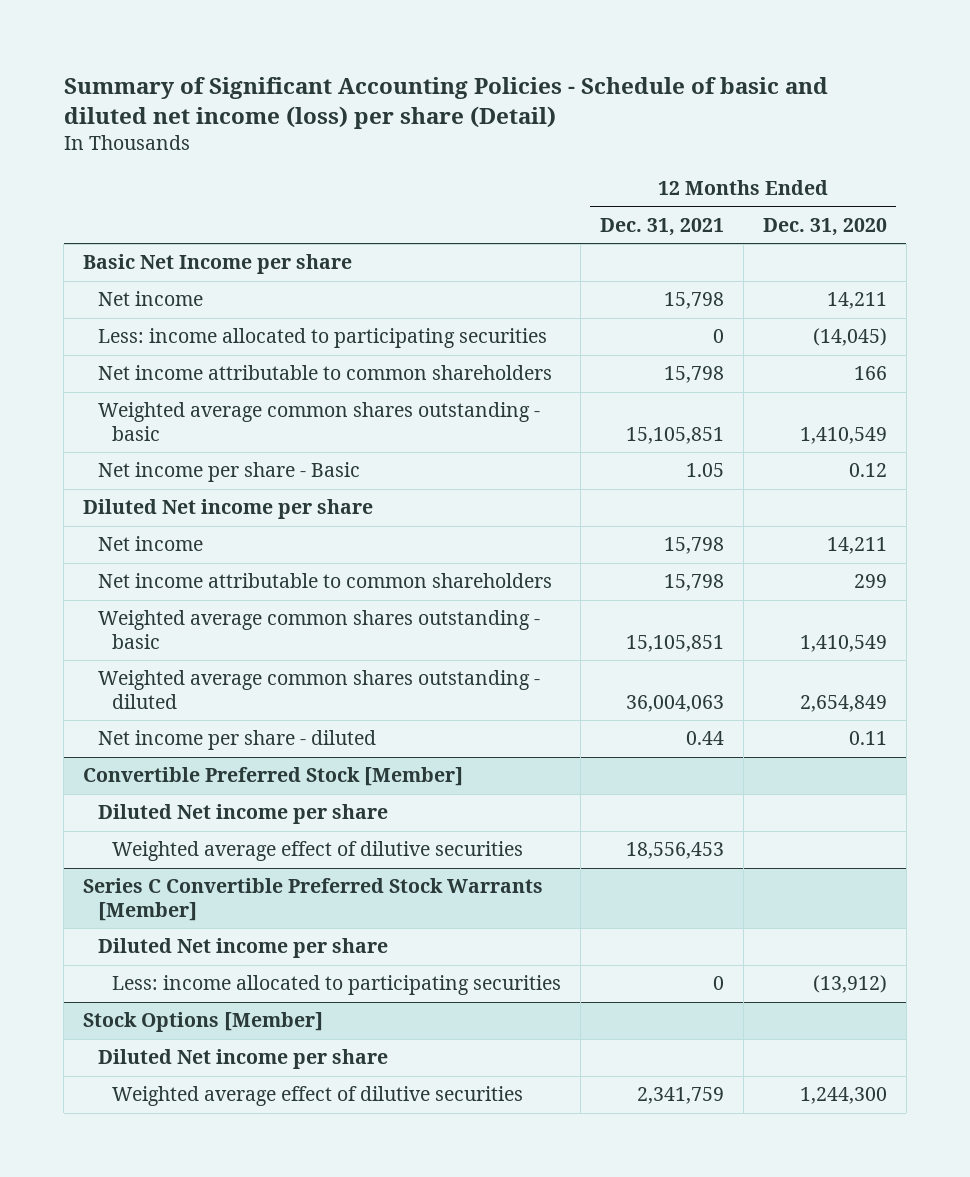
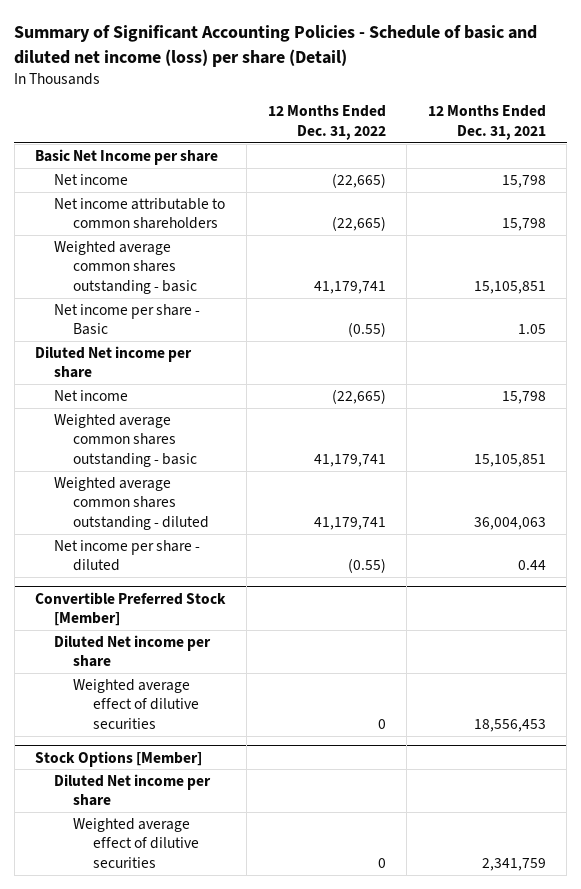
[762,218,887,237] Dec. 31, 2020 -> none
none -> [267,105,386,140] 12 Months Ended Dec. 31, 2022
[97,328,547,349] Less: income allocated to participating securities -> none
[97,573,552,589] Net income attributable to common shareholders -> none
[83,878,544,921] Series C Convertible Preferred Stock Warrants [Member] -> none
[97,938,388,959] Diluted Net income per share -> none
[111,975,561,996] Less: income allocated to participating securities -> none

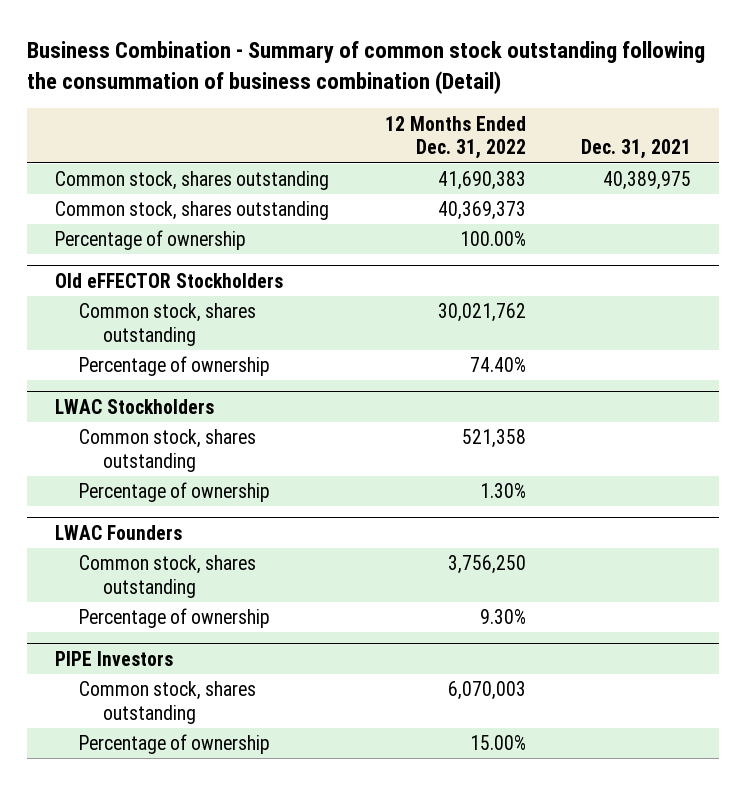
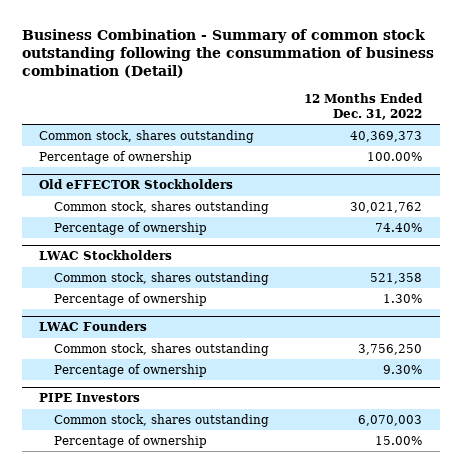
[581,139,692,160] Dec. 31, 2021 -> none
[55,171,330,191] Common stock, shares outstanding -> none

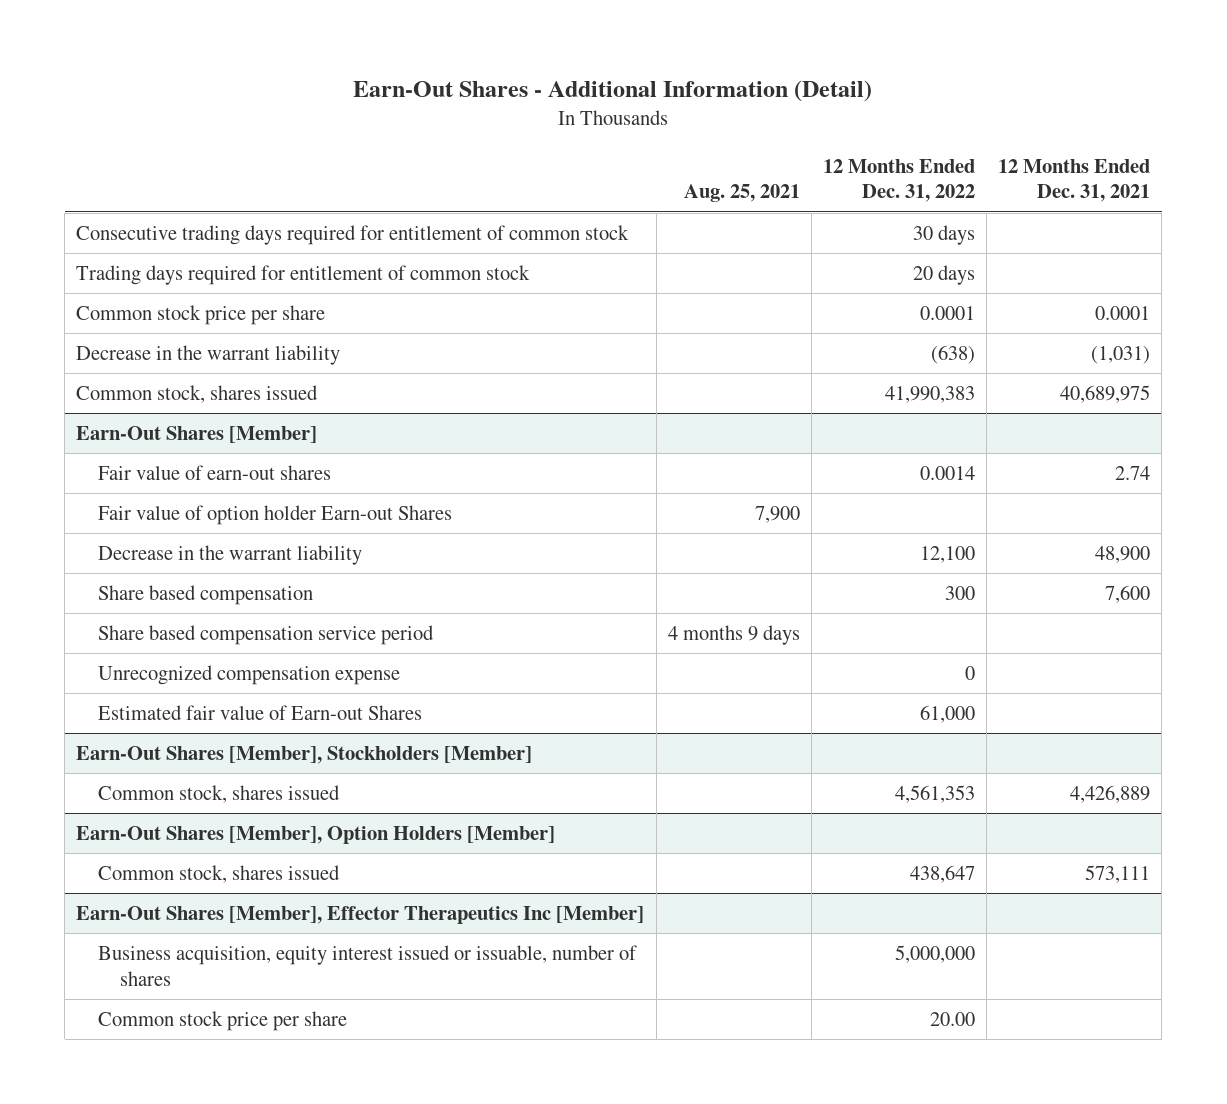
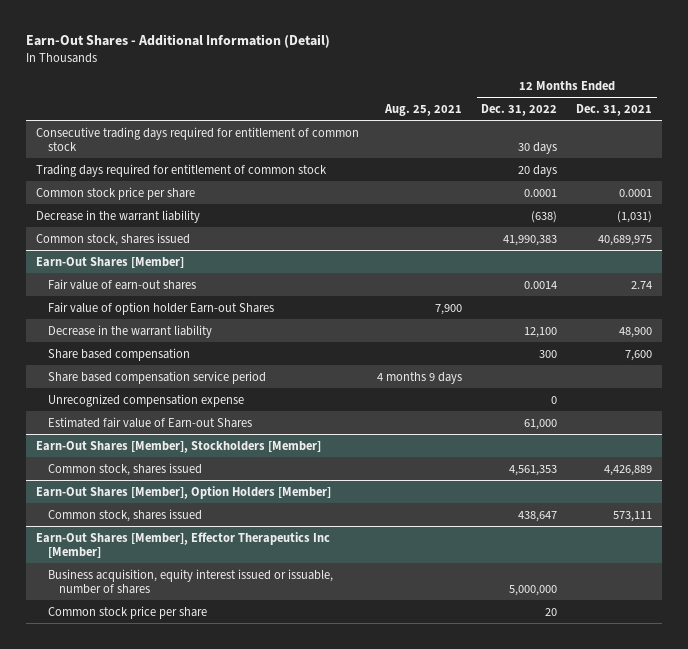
[930,1012,976,1027] 20.00 -> [545,607,558,616] 20

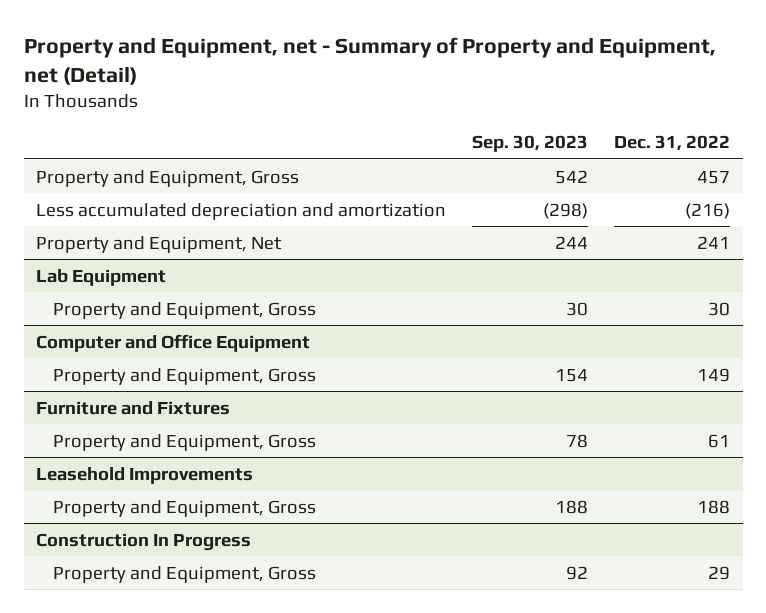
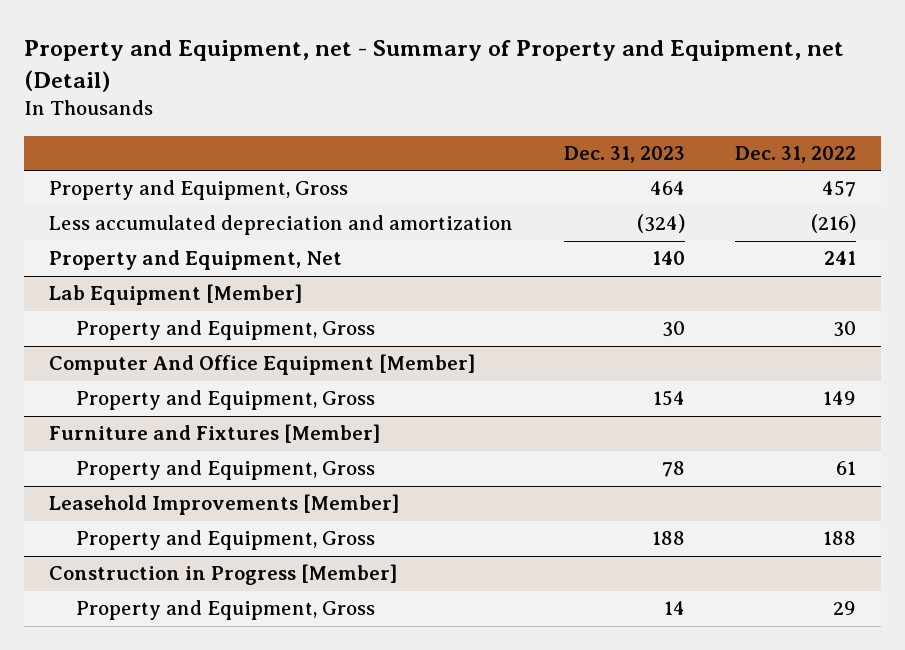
[472,135,589,153] Sep. 30, 2023 -> none
none -> [563,146,685,164] Dec. 31, 2023
[36,268,167,286] Lab Equipment -> [49,284,303,306] Lab Equipment [Member]
[36,333,311,352] Computer and Office Equipment -> [49,354,476,376] Computer And Office Equipment [Member]
[36,400,231,415] Furniture and Fixtures -> [49,424,381,444] Furniture and Fixtures [Member]
[36,466,254,484] Leasehold Improvements -> [49,494,400,516] Leasehold Improvements [Member]
[36,532,252,551] Construction In Progress -> [49,564,398,586] Construction in Progress [Member]

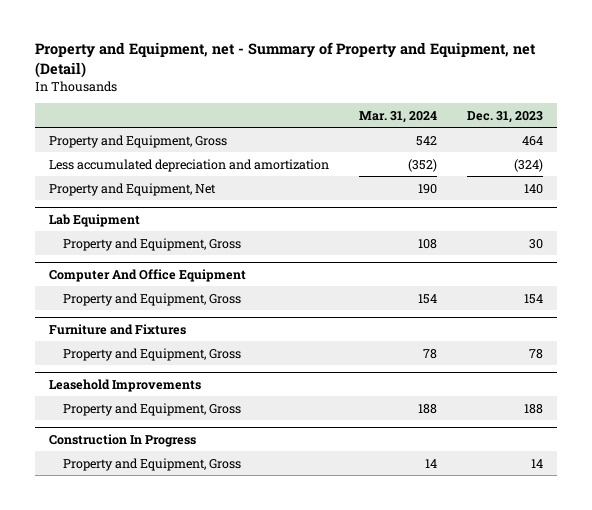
[734,146,856,164] Dec. 31, 2022 -> none
none -> [359,110,438,123] Mar. 31, 2024
[49,284,303,306] Lab Equipment [Member] -> [49,213,141,227] Lab Equipment
[49,354,476,376] Computer And Office Equipment [Member] -> [49,268,247,282] Computer And Office Equipment
[49,424,381,444] Furniture and Fixtures [Member] -> [49,323,187,335] Furniture and Fixtures
[49,494,400,516] Leasehold Improvements [Member] -> [49,378,202,392] Leasehold Improvements
[49,564,398,586] Construction in Progress [Member] -> [49,433,197,447] Construction In Progress

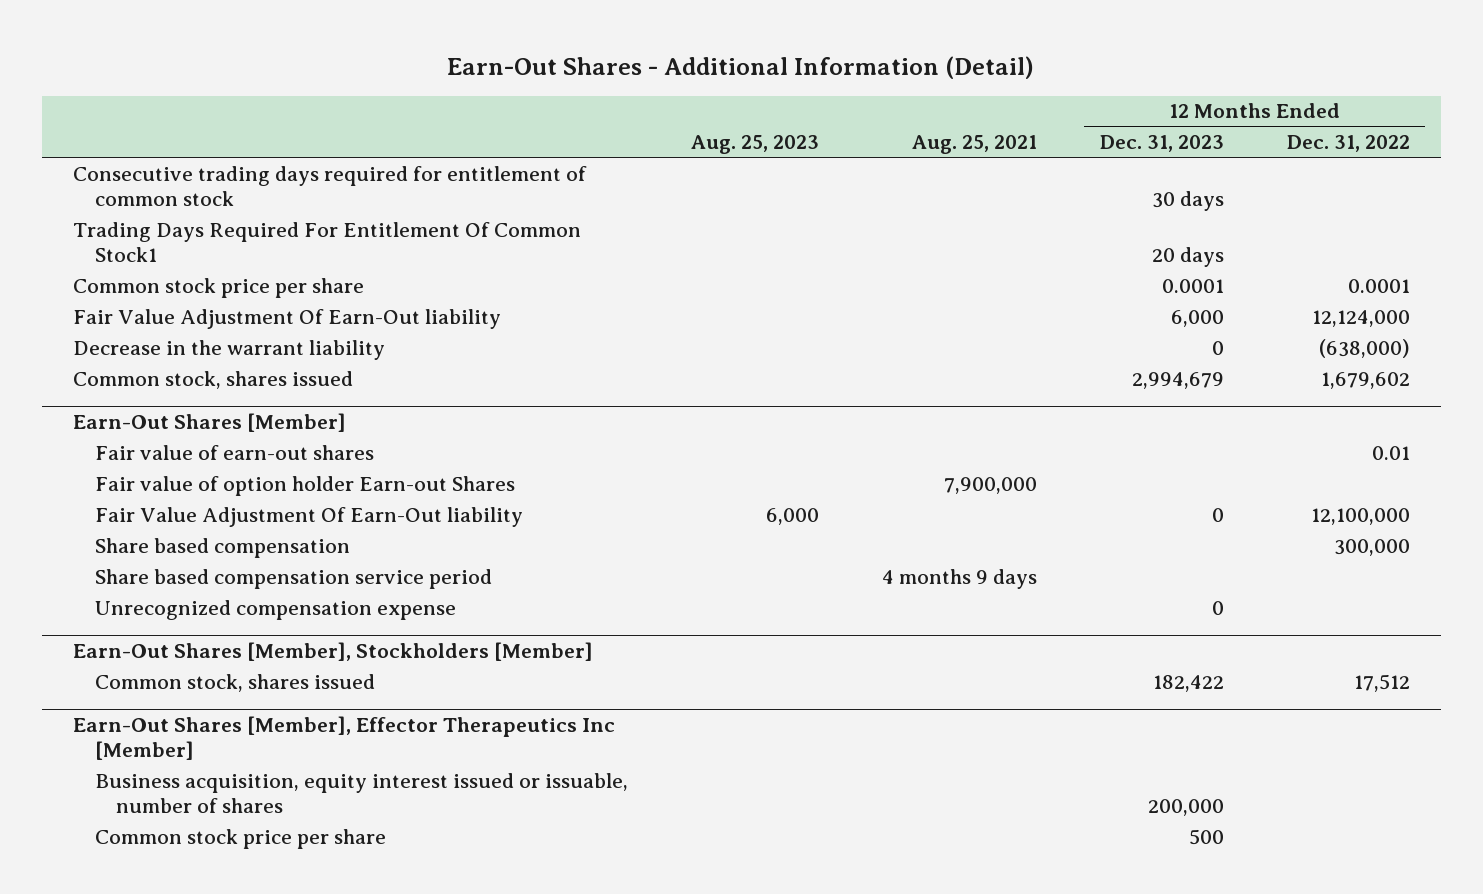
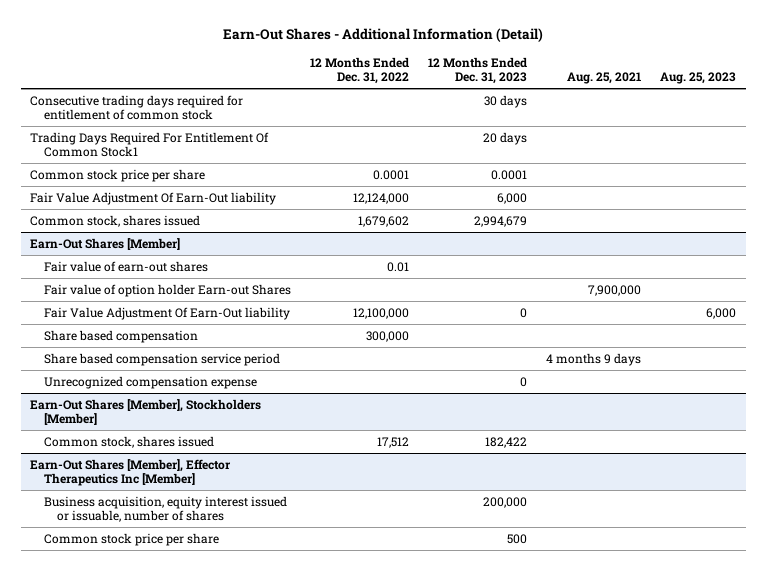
[73,339,386,360] Decrease in the warrant liability -> none

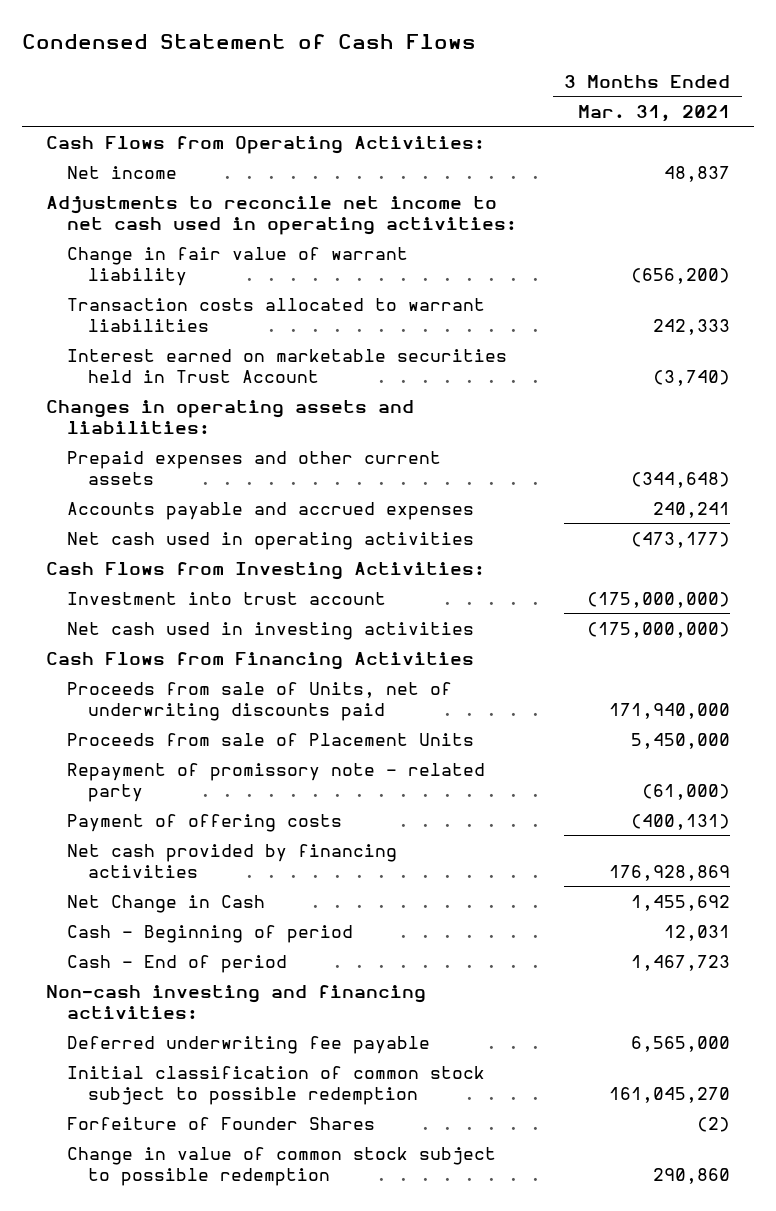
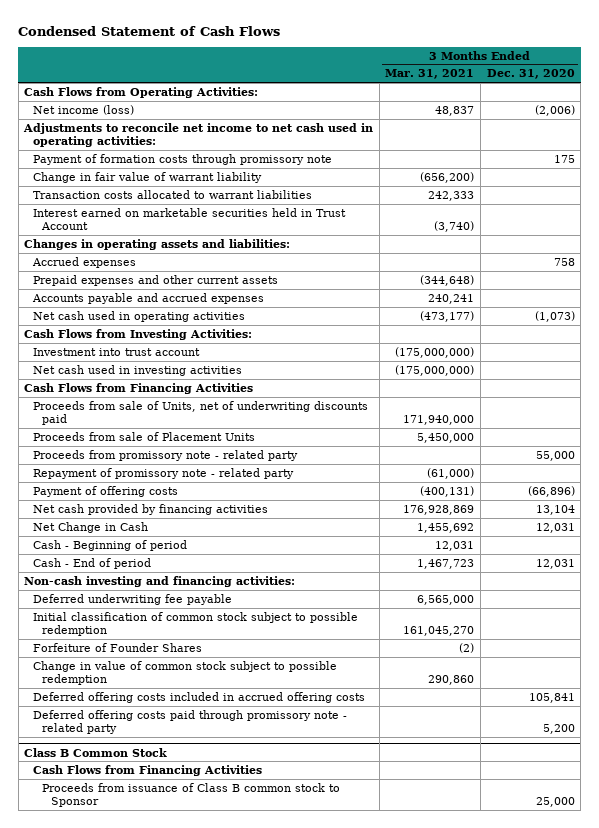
none -> [486,69,575,80] Dec. 31, 2020
[67,165,178,179] Net income -> [33,104,135,115] Net income (loss)
none -> [33,153,333,165] Payment of formation costs through promissory note
none -> [32,256,137,268] Accrued expenses
none -> [33,449,299,461] Proceeds from promissory note - related party
none -> [33,691,366,703] Deferred offering costs included in accrued offering costs
none -> [33,709,348,735] Deferred offering costs paid through promissory note - related party
none -> [24,747,168,757] Class B Common Stock
none -> [33,764,263,776] Cash Flows from Financing Activities
none -> [41,782,340,808] Proceeds from issuance of Class B common stock to Sponsor

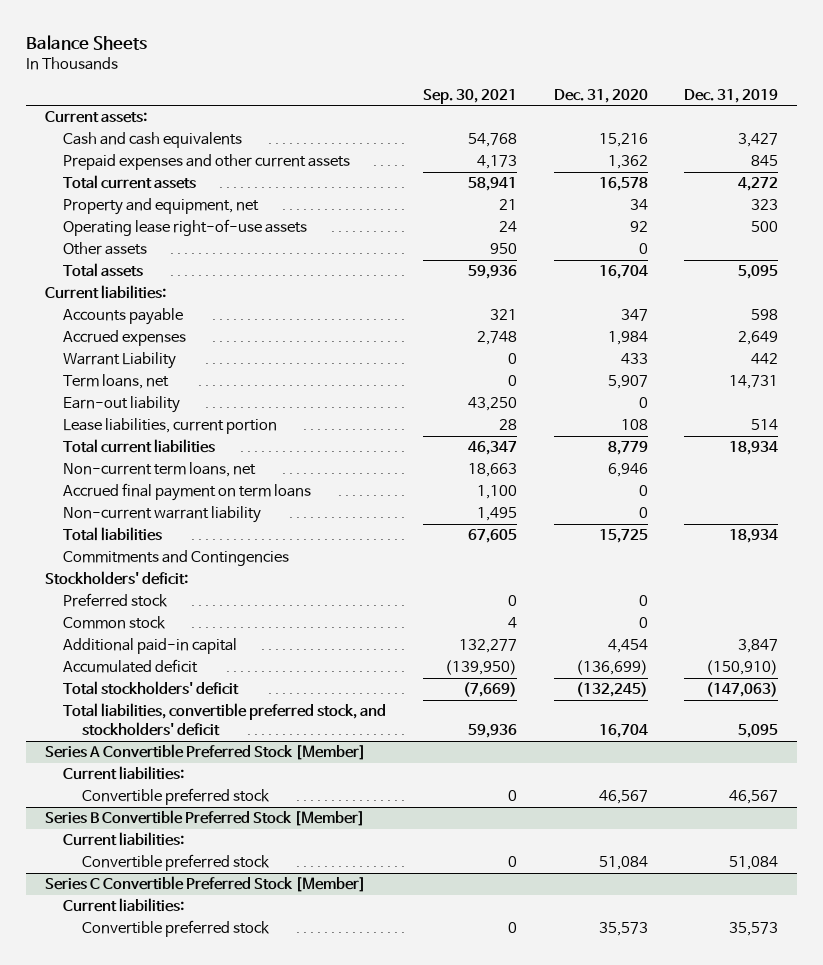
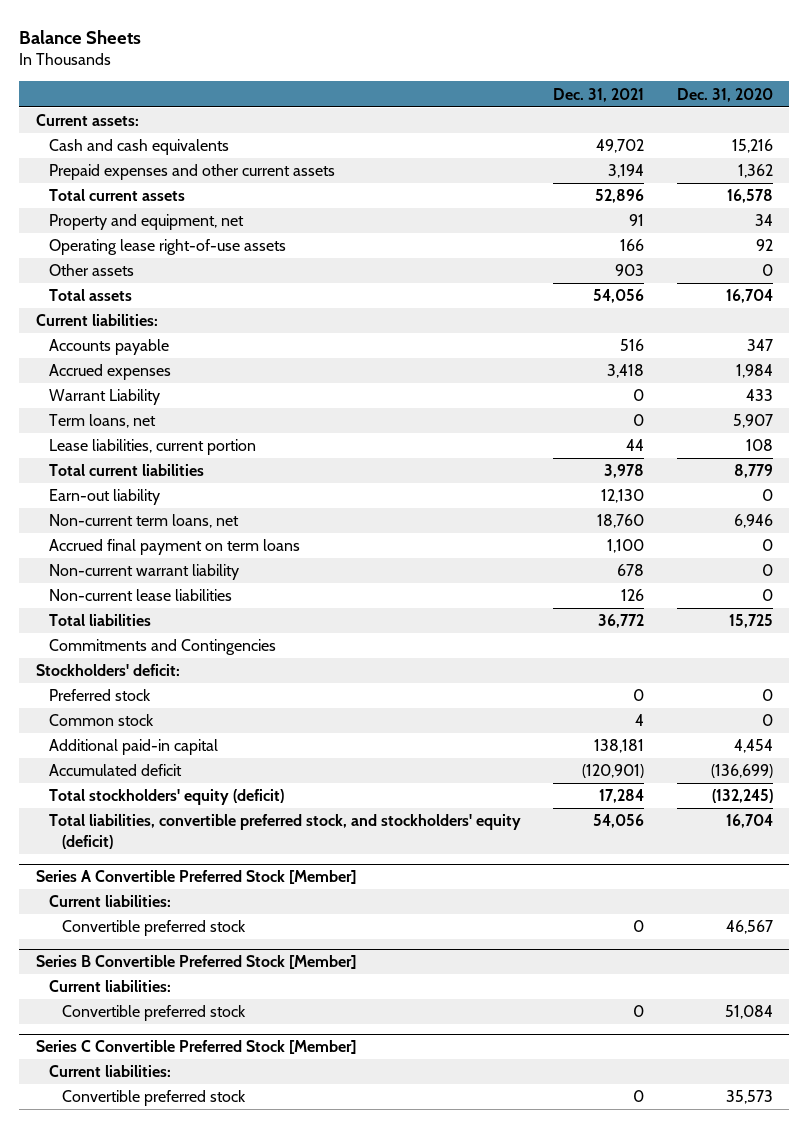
[422,88,517,104] Sep. 30, 2021 -> none
[684,88,779,103] Dec. 31, 2019 -> none
none -> [553,87,645,102] Dec. 31, 2021
[63,396,181,414] Earn-out liability -> [48,489,160,506] Earn-out liability
none -> [48,589,232,602] Non-current lease liabilities
[63,681,240,696] Total stockholders' deficit -> [48,789,284,806] Total stockholders' equity (deficit)
[63,703,387,737] Total liabilities, convertible preferred stock, and stockholders' deficit -> [48,814,521,849] Total liabilities, convertible preferred stock, and stockholders' equity (deficit)

